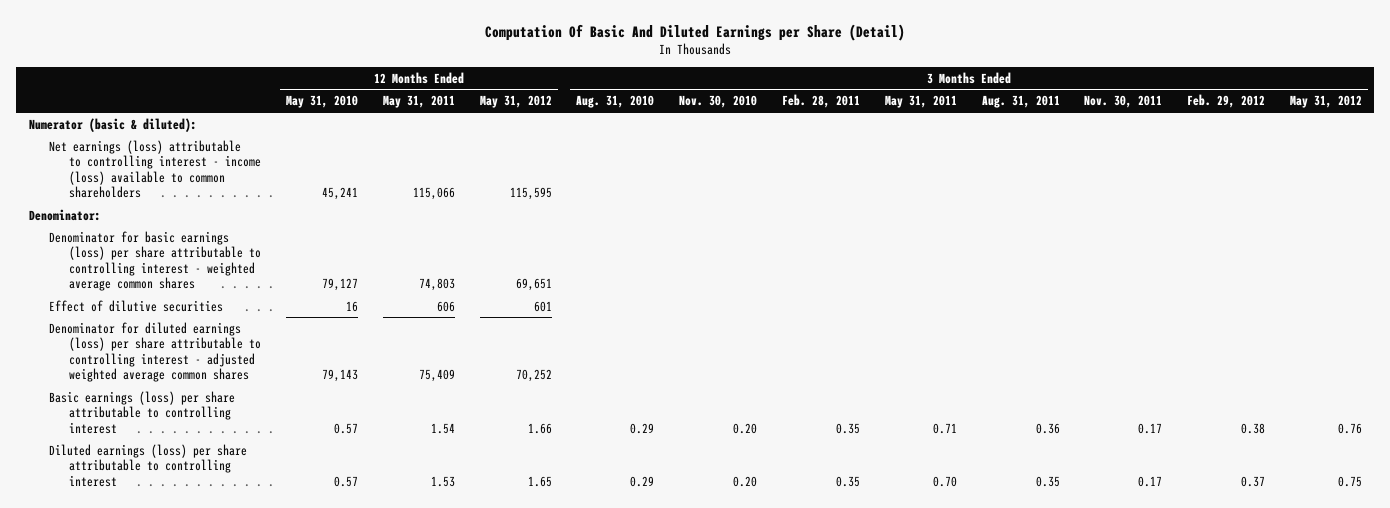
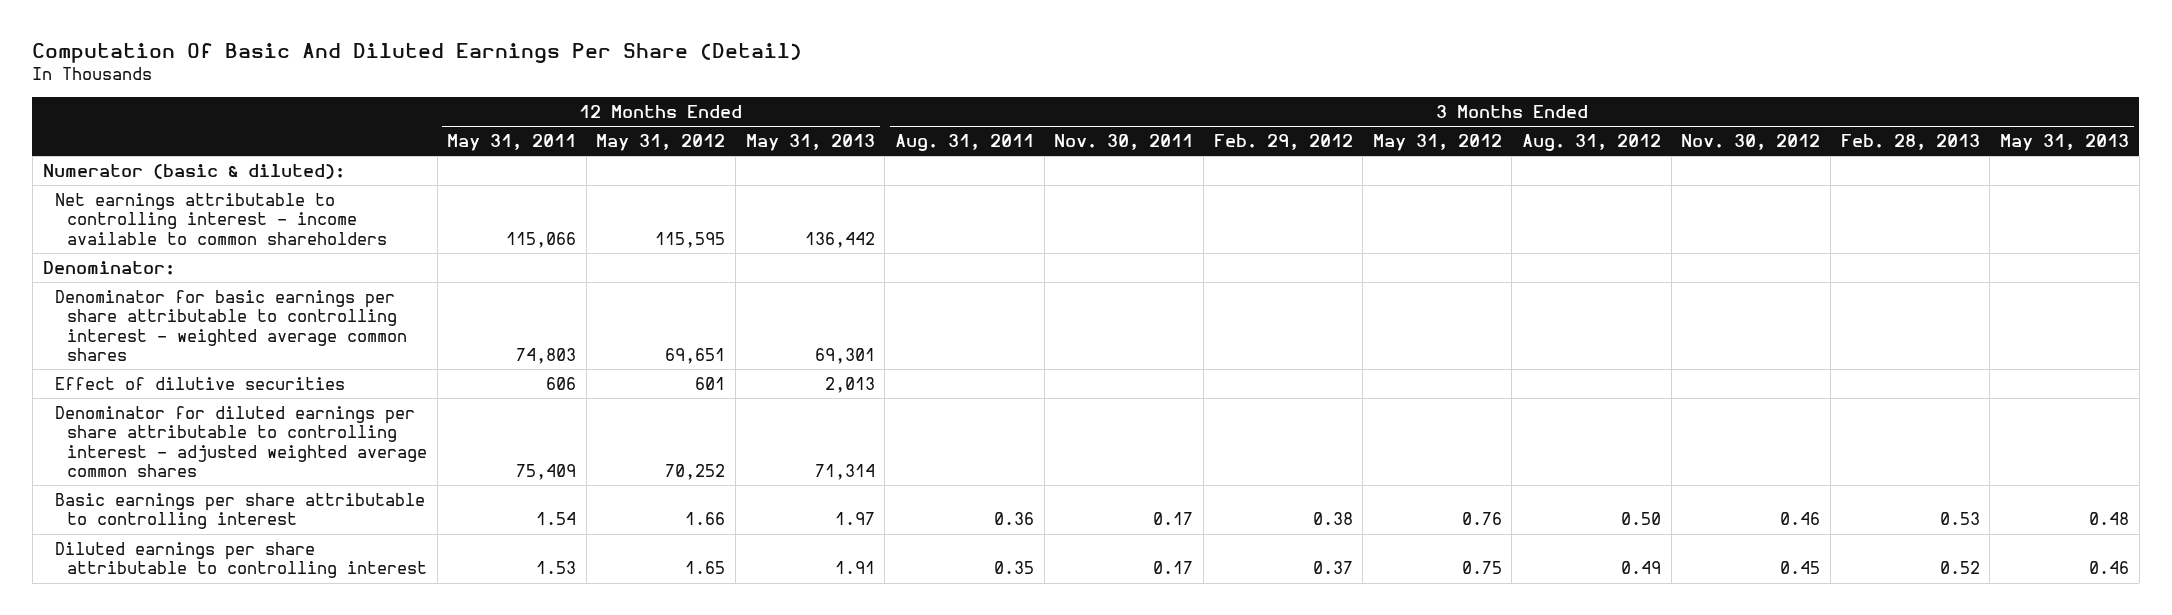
[485,23,906,41] Computation Of Basic And Diluted Earnings per Share (Detail) -> [32,43,803,64] Computation Of Basic And Diluted Earnings Per Share (Detail)
[286,95,359,109] May 31, 2010 -> none
[576,95,655,109] Aug. 31, 2010 -> none
[679,95,758,109] Nov. 30, 2010 -> none
[781,94,860,109] Feb. 28, 2011 -> none
[884,95,957,109] May 31, 2011 -> none
none -> [745,134,875,152] May 31, 2013
none -> [1522,134,1662,152] Aug. 31, 2012
none -> [1681,134,1821,151] Nov. 30, 2012
none -> [1840,134,1980,151] Feb. 28, 2013
none -> [1999,134,2129,152] May 31, 2013
[49,139,262,199] Net earnings (loss) attributable to controlling interest - income (loss) available to common shareholders -> [54,192,387,245] Net earnings attributable to controlling interest - income available to common shareholders
[49,230,262,292] Denominator for basic earnings (loss) per share attributable to controlling interest - weighted average common shares -> [54,289,407,362] Denominator for basic earnings per share attributable to controlling interest - weighted average common shares
[49,321,262,383] Denominator for diluted earnings (loss) per share attributable to controlling interest - adjusted weighted average common shares -> [54,405,427,478] Denominator for diluted earnings per share attributable to controlling interest - adjusted weighted average common shares
[49,390,236,434] Basic earnings (loss) per share attributable to controlling interest -> [54,492,425,530] Basic earnings per share attributable to controlling interest
[49,443,248,487] Diluted earnings (loss) per share attributable to controlling interest -> [54,541,427,579] Diluted earnings per share attributable to controlling interest

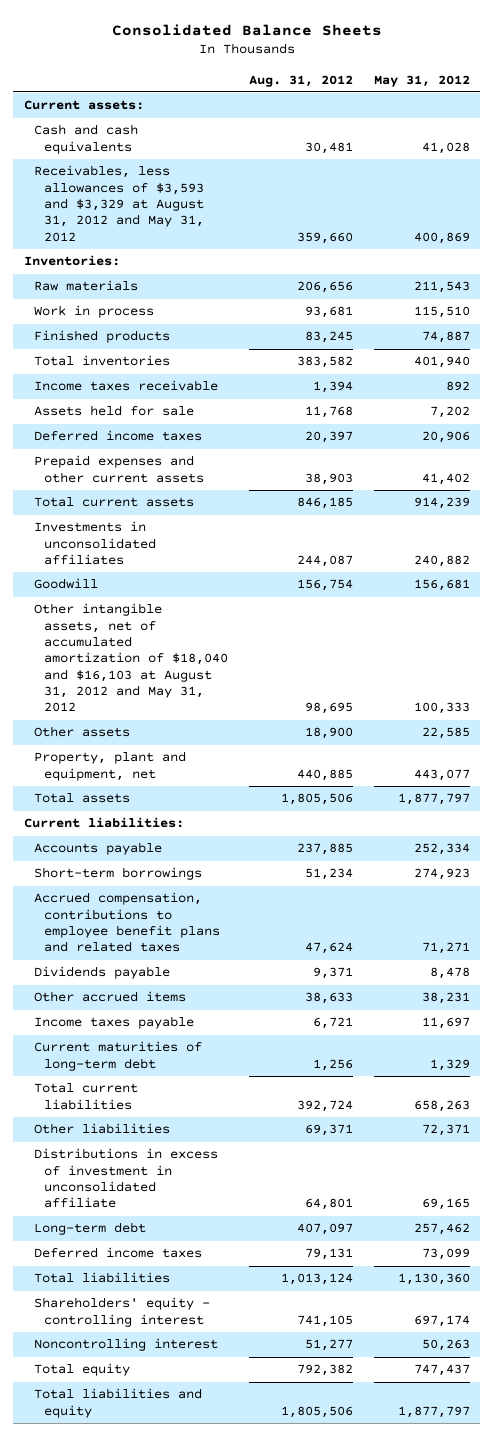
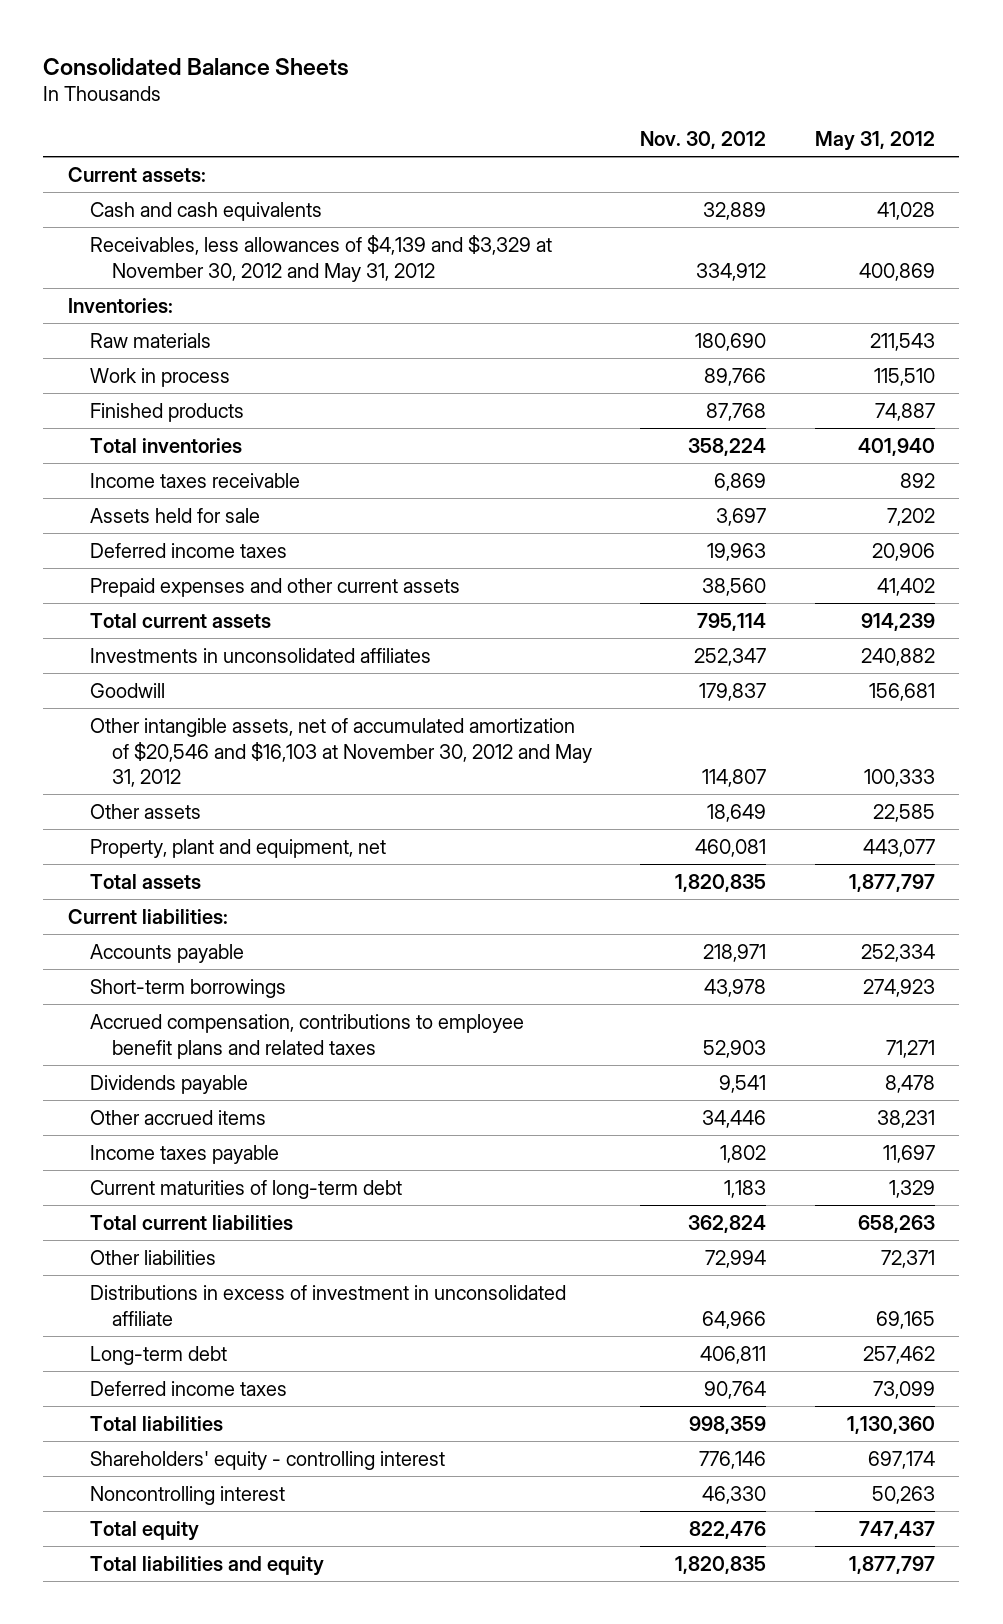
[248,74,353,87] Aug. 31, 2012 -> none
none -> [640,131,767,150] Nov. 30, 2012
[33,165,204,242] Receivables, less allowances of $3,593 and $3,329 at August 31, 2012 and May 31, 2012 -> [89,234,552,282] Receivables, less allowances of $4,139 and $3,329 at November 30, 2012 and May 31, 2012
[33,603,228,713] Other intangible assets, net of accumulated amortization of $18,040 and $16,103 at August 31, 2012 and May 31, 2012 -> [89,717,593,788] Other intangible assets, net of accumulated amortization of $20,546 and $16,103 at November 30, 2012 and May 31, 2012

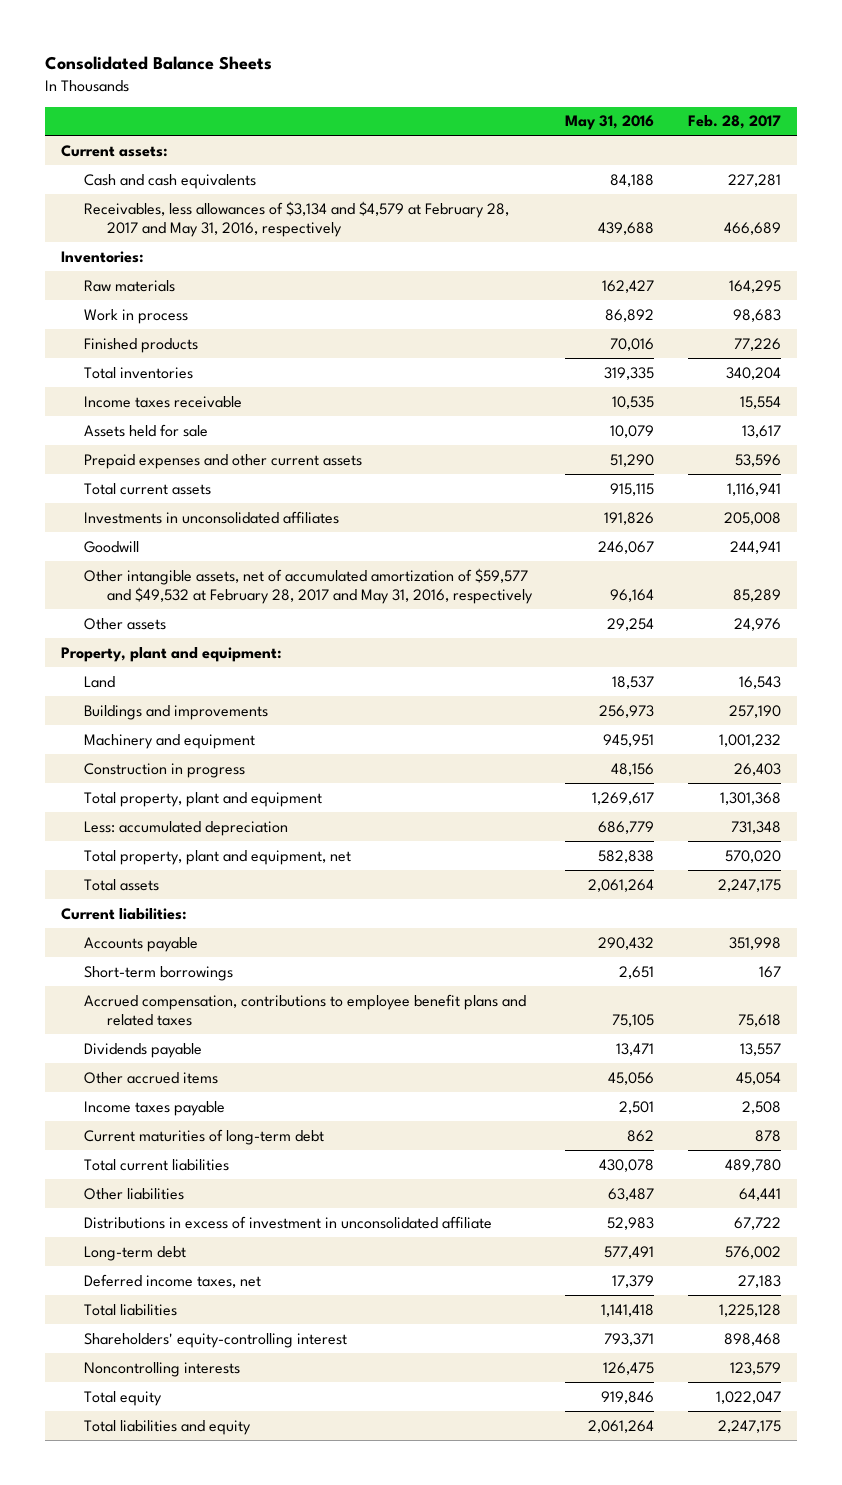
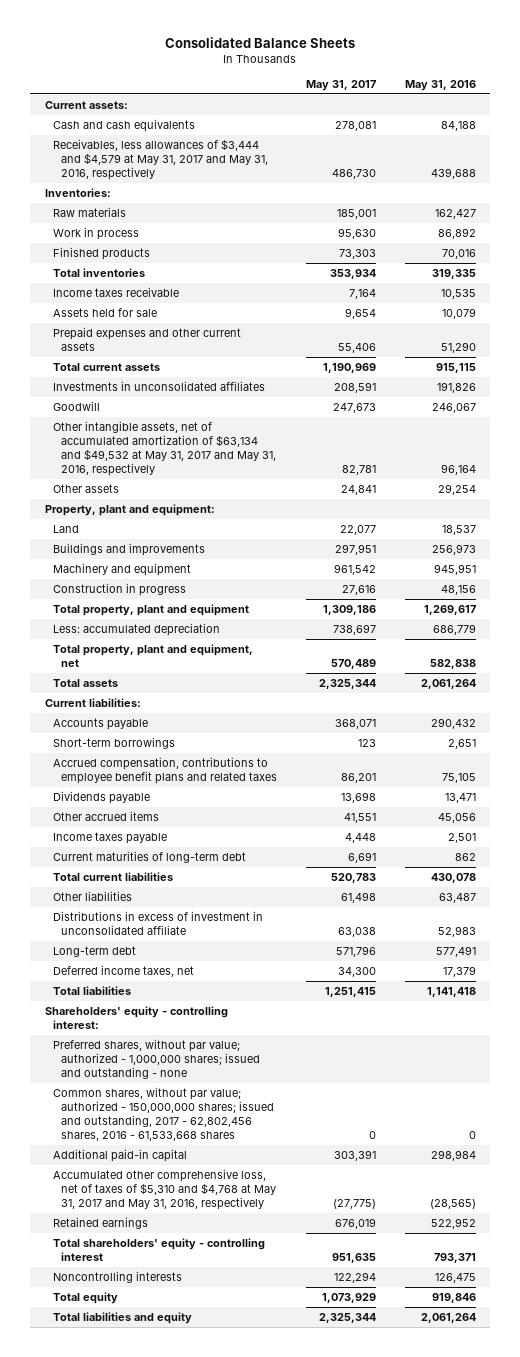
[687,115,781,130] Feb. 28, 2017 -> none
none -> [306,79,377,91] May 31, 2017
[84,200,510,237] Receivables, less allowances of $3,134 and $4,579 at February 28, 2017 and May 31, 2016, respectively -> [52,138,269,181] Receivables, less allowances of $3,444 and $4,579 at May 31, 2017 and May 31, 2016, respectively
[84,567,534,604] Other intangible assets, net of accumulated amortization of $59,577 and $49,532 at February 28, 2017 and May 31, 2016, respectively -> [52,420,277,477] Other intangible assets, net of accumulated amortization of $63,134 and $49,532 at May 31, 2017 and May 31, 2016, respectively
none -> [44,1005,228,1030] Shareholders' equity - controlling interest:
none -> [52,1038,261,1080] Preferred shares, without par value; authorized - 1,000,000 shares; issued and outstanding - none
none -> [52,1086,275,1142] Common shares, without par value; authorized - 150,000,000 shares; issued and outstanding, 2017 - 62,802,456 shares, 2016 - 61,533,668 shares
none -> [52,1148,187,1162] Additional paid-in capital
none -> [52,1168,277,1211] Accumulated other comprehensive loss, net of taxes of $5,310 and $4,768 at May 31, 2017 and May 31, 2016, respectively
none -> [52,1216,148,1229] Retained earnings
[84,1332,348,1348] Shareholders' equity-controlling interest -> [52,1237,265,1262] Total shareholders' equity - controlling interest

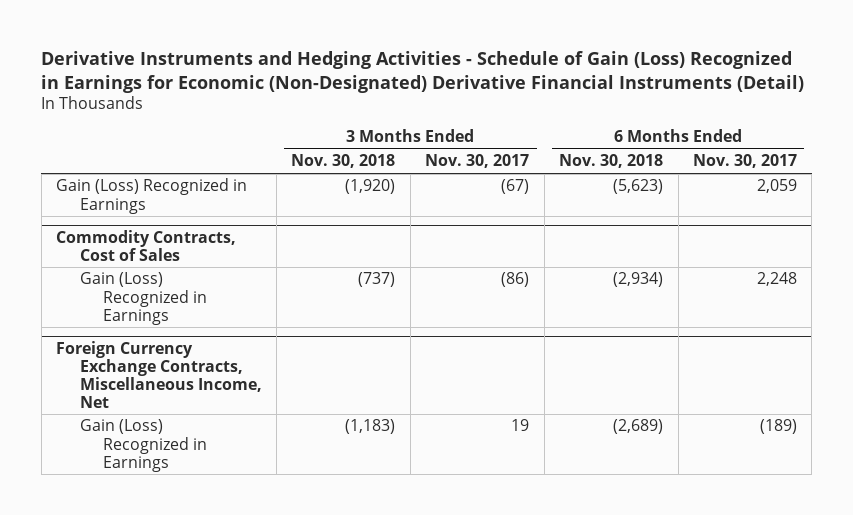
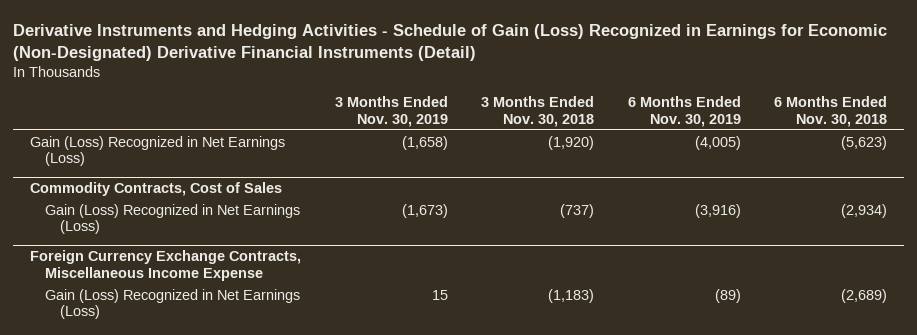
[425,154,530,169] Nov. 30, 2017 -> none
[692,154,797,169] Nov. 30, 2017 -> none
none -> [334,96,448,127] 3 Months Ended Nov. 30, 2019
none -> [627,96,741,127] 6 Months Ended Nov. 30, 2019
[55,178,247,214] Gain (Loss) Recognized in Earnings -> [30,135,286,167] Gain (Loss) Recognized in Net Earnings (Loss)
[79,272,208,325] Gain (Loss) Recognized in Earnings -> [45,203,301,235] Gain (Loss) Recognized in Net Earnings (Loss)
[55,340,262,408] Foreign Currency Exchange Contracts, Miscellaneous Income, Net -> [30,250,302,281] Foreign Currency Exchange Contracts, Miscellaneous Income Expense
[79,419,208,472] Gain (Loss) Recognized in Earnings -> [45,288,301,320] Gain (Loss) Recognized in Net Earnings (Loss)

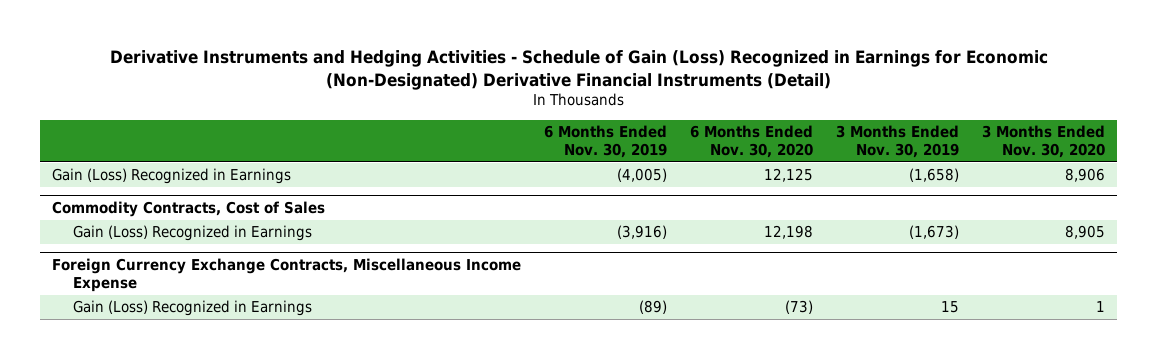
[481,96,595,127] 3 Months Ended Nov. 30, 2018 -> none
[773,96,887,127] 6 Months Ended Nov. 30, 2018 -> none
none -> [690,125,814,158] 6 Months Ended Nov. 30, 2020
none -> [982,125,1106,158] 3 Months Ended Nov. 30, 2020
[30,135,286,167] Gain (Loss) Recognized in Net Earnings (Loss) -> [51,168,291,185] Gain (Loss) Recognized in Earnings
[45,203,301,235] Gain (Loss) Recognized in Net Earnings (Loss) -> [72,225,312,242] Gain (Loss) Recognized in Earnings
[45,288,301,320] Gain (Loss) Recognized in Net Earnings (Loss) -> [72,300,312,317] Gain (Loss) Recognized in Earnings

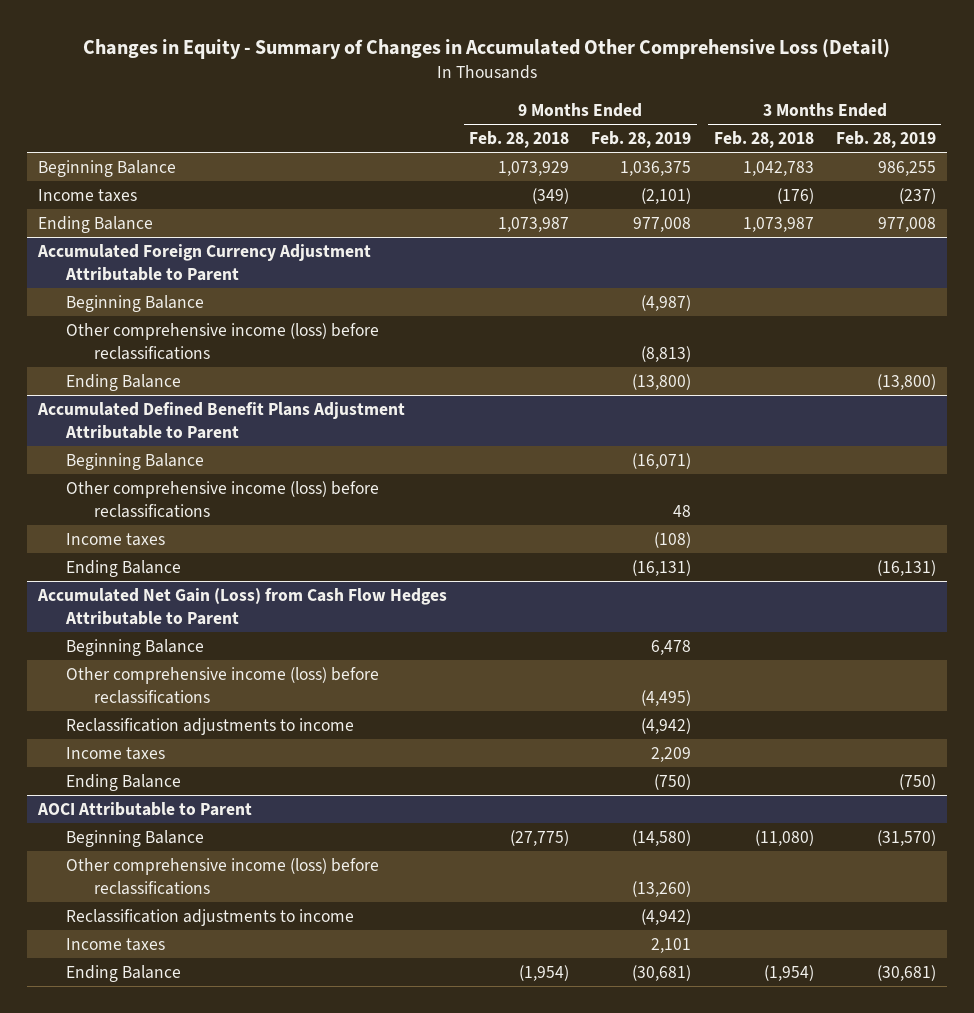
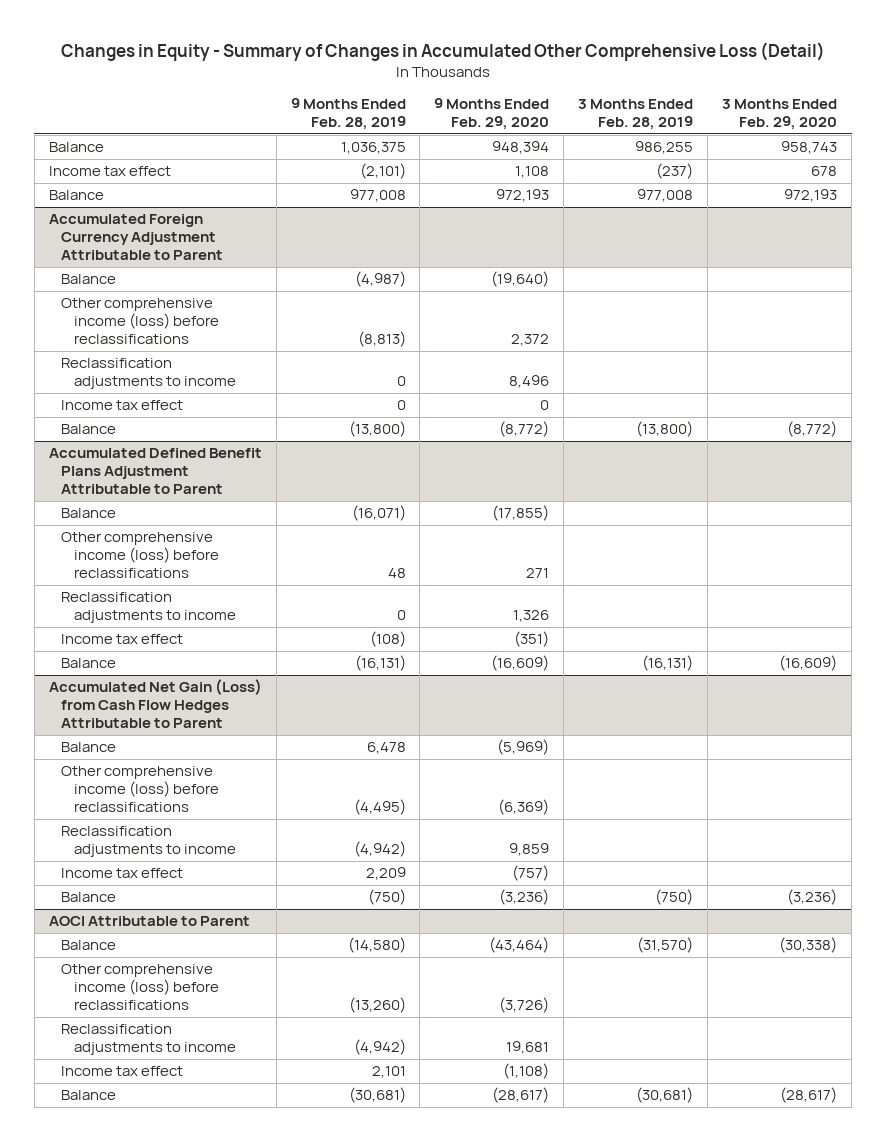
[469,131,570,149] Feb. 28, 2018 -> none
[713,131,814,149] Feb. 28, 2018 -> none
none -> [434,98,550,131] 9 Months Ended Feb. 29, 2020
none -> [722,99,838,131] 3 Months Ended Feb. 29, 2020
[38,159,177,177] Beginning Balance -> [48,142,104,153] Balance
[38,188,138,202] Income taxes -> [48,166,171,177] Income tax effect
[38,215,154,233] Ending Balance -> [48,190,104,201] Balance
[65,294,204,312] Beginning Balance -> [61,274,117,285] Balance
none -> [61,358,237,390] Reclassification adjustments to income
none -> [61,400,184,411] Income tax effect
[65,373,181,391] Ending Balance -> [61,424,117,435] Balance
[65,452,204,470] Beginning Balance -> [61,508,117,519] Balance
none -> [61,592,237,624] Reclassification adjustments to income
[65,532,165,546] Income taxes -> [61,634,184,645] Income tax effect
[65,559,181,577] Ending Balance -> [61,658,117,669] Balance
[65,638,204,656] Beginning Balance -> [61,742,117,753] Balance
[65,746,165,760] Income taxes -> [61,868,184,879] Income tax effect
[65,773,181,791] Ending Balance -> [61,892,117,903] Balance
[65,829,204,847] Beginning Balance -> [61,940,117,951] Balance
[65,937,165,951] Income taxes -> [61,1066,184,1077] Income tax effect
[65,964,181,982] Ending Balance -> [61,1090,117,1101] Balance

